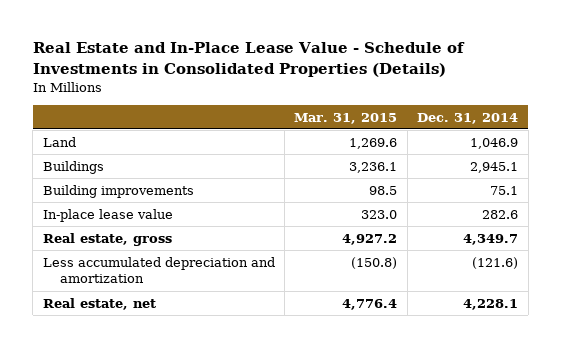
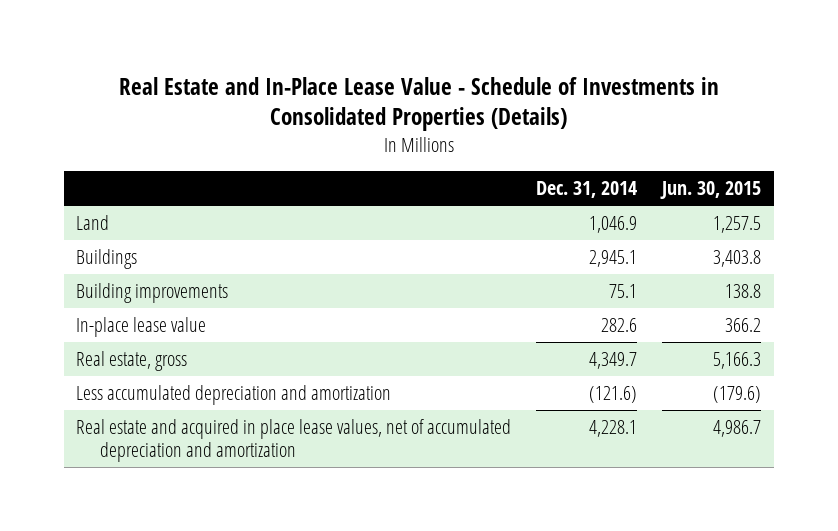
[294,112,398,124] Mar. 31, 2015 -> none
none -> [660,181,762,200] Jun. 30, 2015
[42,297,156,310] Real estate, net -> [76,419,512,462] Real estate and acquired in place lease values, net of accumulated depreciation and amortization

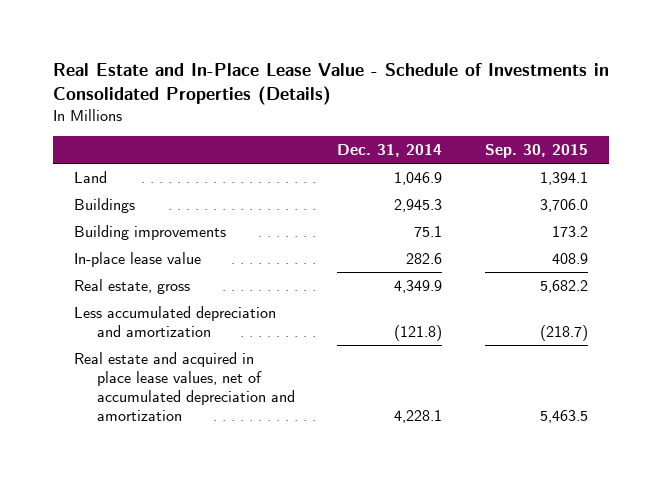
[660,181,762,200] Jun. 30, 2015 -> none
none -> [484,144,588,159] Sep. 30, 2015
[589,250,638,268] 2,945.1 -> [394,198,443,212] 2,945.3
[589,352,638,370] 4,349.7 -> [394,279,443,293] 4,349.9
[589,386,638,404] (121.6) -> [394,324,443,341] (121.8)

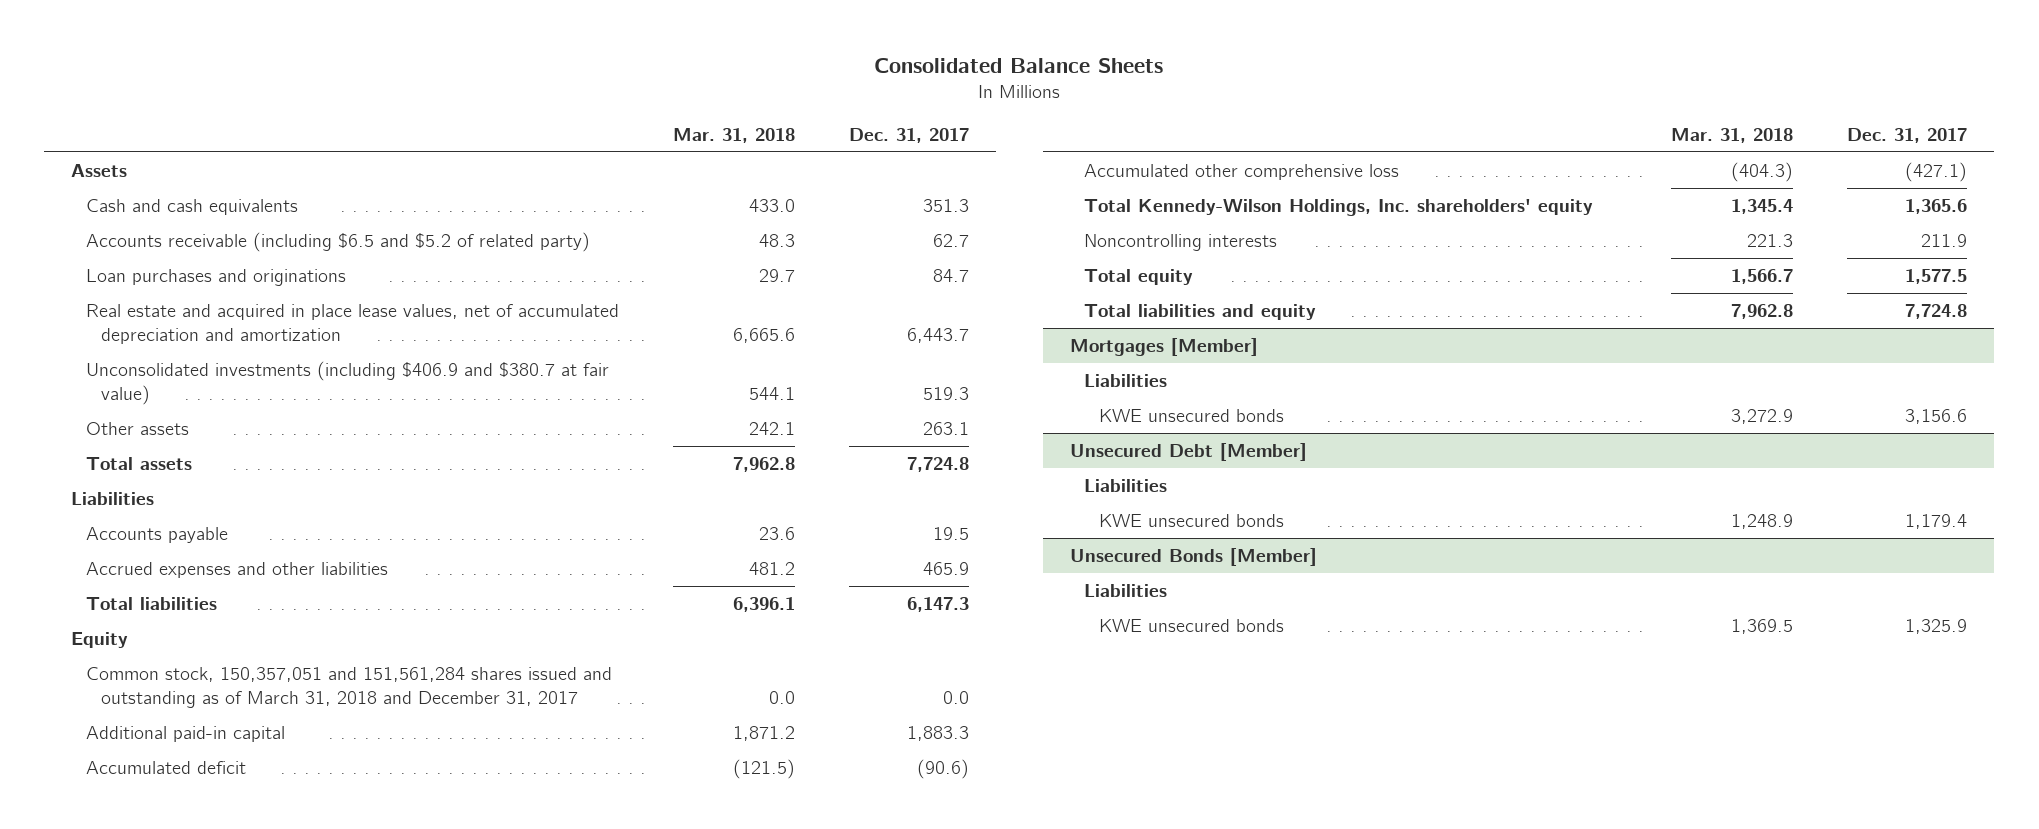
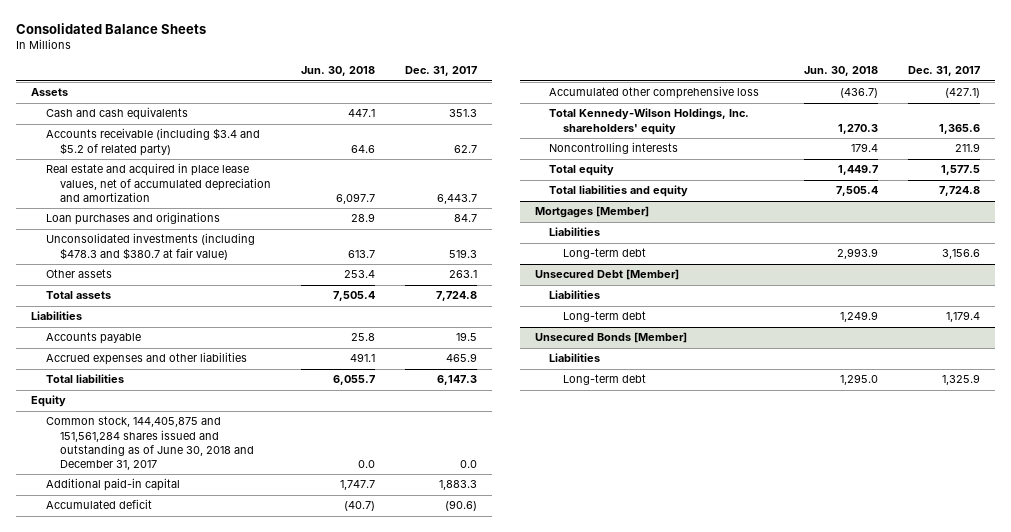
[672,127,795,143] Mar. 31, 2018 -> none
none -> [300,66,375,77] Jun. 30, 2018
[85,231,590,252] Accounts receivable (including $6.5 and $5.2 of related party) -> [45,128,260,156] Accounts receivable (including $3.4 and $5.2 of related party)
[85,268,346,286] Loan purchases and originations -> [45,212,220,226] Loan purchases and originations
[85,360,609,406] Unconsolidated investments (including $406.9 and $380.7 at fair value) -> [45,233,255,260] Unconsolidated investments (including $478.3 and $380.7 at fair value)
[85,666,612,709] Common stock, 150,357,051 and 151,561,284 shares issued and outstanding as of March 31, 2018 and December 31, 2017 -> [45,416,254,470] Common stock, 144,405,875 and 151,561,284 shares issued and outstanding as of June 30, 2018 and December 31, 2017
[1099,408,1285,422] KWE unsecured bonds -> [563,248,647,260] Long-term debt
[1099,513,1285,527] KWE unsecured bonds -> [563,311,647,323] Long-term debt
[1099,618,1285,632] KWE unsecured bonds -> [563,374,647,386] Long-term debt

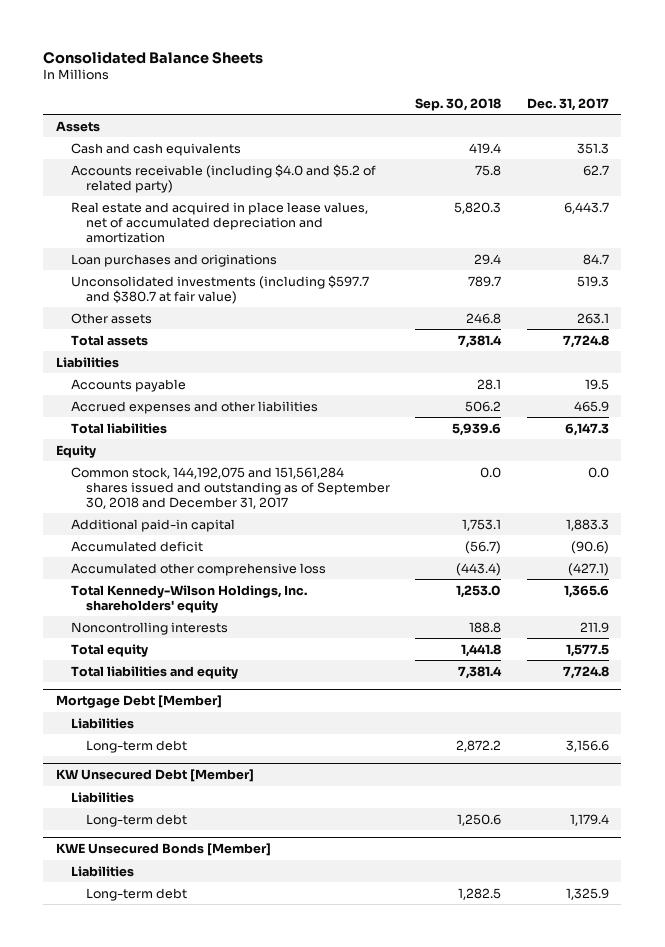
[300,66,375,77] Jun. 30, 2018 -> none
none -> [415,97,502,111] Sep. 30, 2018
[45,128,260,156] Accounts receivable (including $3.4 and $5.2 of related party) -> [70,163,376,193] Accounts receivable (including $4.0 and $5.2 of related party)
[45,233,255,260] Unconsolidated investments (including $478.3 and $380.7 at fair value) -> [70,274,369,304] Unconsolidated investments (including $597.7 and $380.7 at fair value)
[45,416,254,470] Common stock, 144,405,875 and 151,561,284 shares issued and outstanding as of June 30, 2018 and December 31, 2017 -> [70,466,390,509] Common stock, 144,192,075 and 151,561,284 shares issued and outstanding as of September 30, 2018 and December 31, 2017
[534,206,649,219] Mortgages [Member] -> [55,695,222,709] Mortgage Debt [Member]
[534,269,679,281] Unsecured Debt [Member] -> [55,769,254,783] KW Unsecured Debt [Member]
[534,332,687,344] Unsecured Bonds [Member] -> [55,843,271,857] KWE Unsecured Bonds [Member]

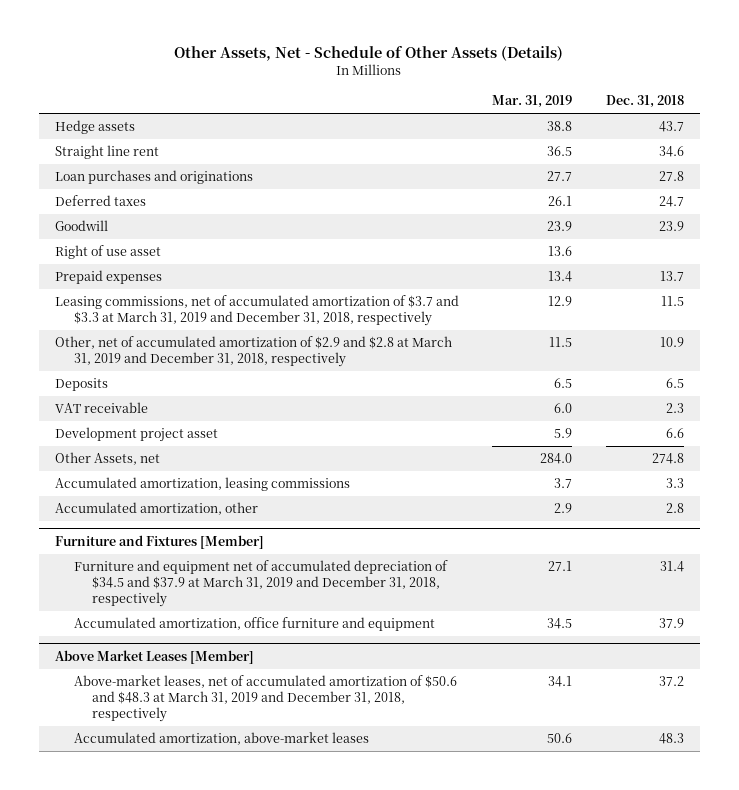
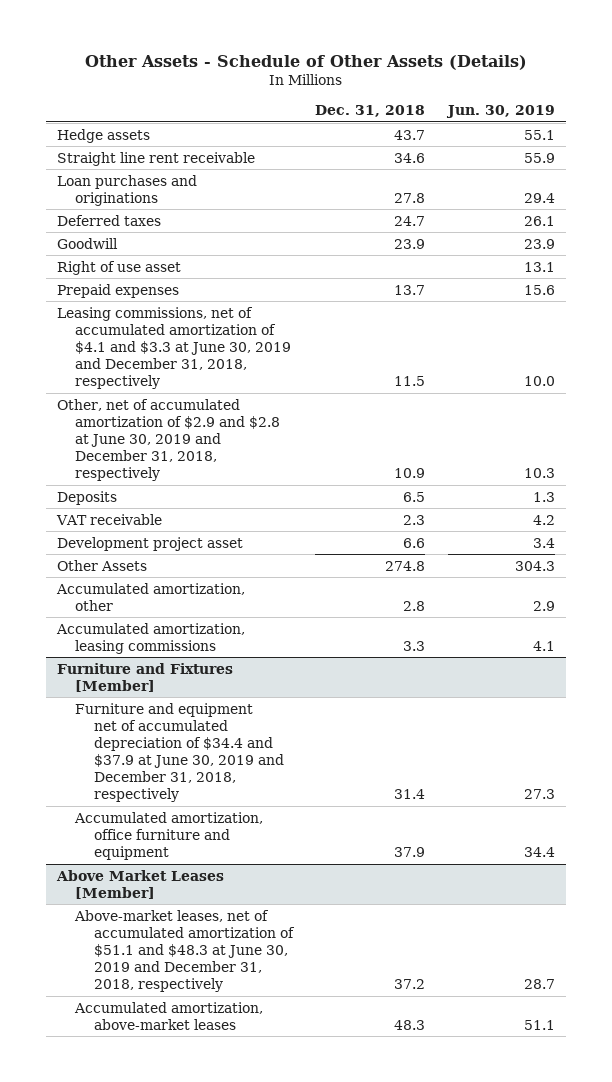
[174,46,564,62] Other Assets, Net - Schedule of Other Assets (Details) -> [84,54,527,70] Other Assets - Schedule of Other Assets (Details)
[492,95,573,109] Mar. 31, 2019 -> none
none -> [445,105,555,119] Jun. 30, 2019
[55,145,160,160] Straight line rent -> [56,151,255,166] Straight line rent receivable
[55,295,460,326] Leasing commissions, net of accumulated amortization of $3.7 and $3.3 at March 31, 2019 and December 31, 2018, respectively -> [56,306,292,390] Leasing commissions, net of accumulated amortization of $4.1 and $3.3 at June 30, 2019 and December 31, 2018, respectively
[55,336,453,367] Other, net of accumulated amortization of $2.9 and $2.8 at March 31, 2019 and December 31, 2018, respectively -> [56,398,281,482] Other, net of accumulated amortization of $2.9 and $2.8 at June 30, 2019 and December 31, 2018, respectively
[55,452,161,466] Other Assets, net -> [56,559,147,571] Other Assets
[55,477,351,492] Accumulated amortization, leasing commissions -> [55,622,245,654] Accumulated amortization, leasing commissions
[73,560,448,607] Furniture and equipment net of accumulated depreciation of $34.5 and $37.9 at March 31, 2019 and December 31, 2018, respectively -> [75,702,284,803] Furniture and equipment net of accumulated depreciation of $34.4 and $37.9 at June 30, 2019 and December 31, 2018, respectively
[73,675,457,722] Above-market leases, net of accumulated amortization of $50.6 and $48.3 at March 31, 2019 and December 31, 2018, respectively -> [74,909,295,993] Above-market leases, net of accumulated amortization of $51.1 and $48.3 at June 30, 2019 and December 31, 2018, respectively

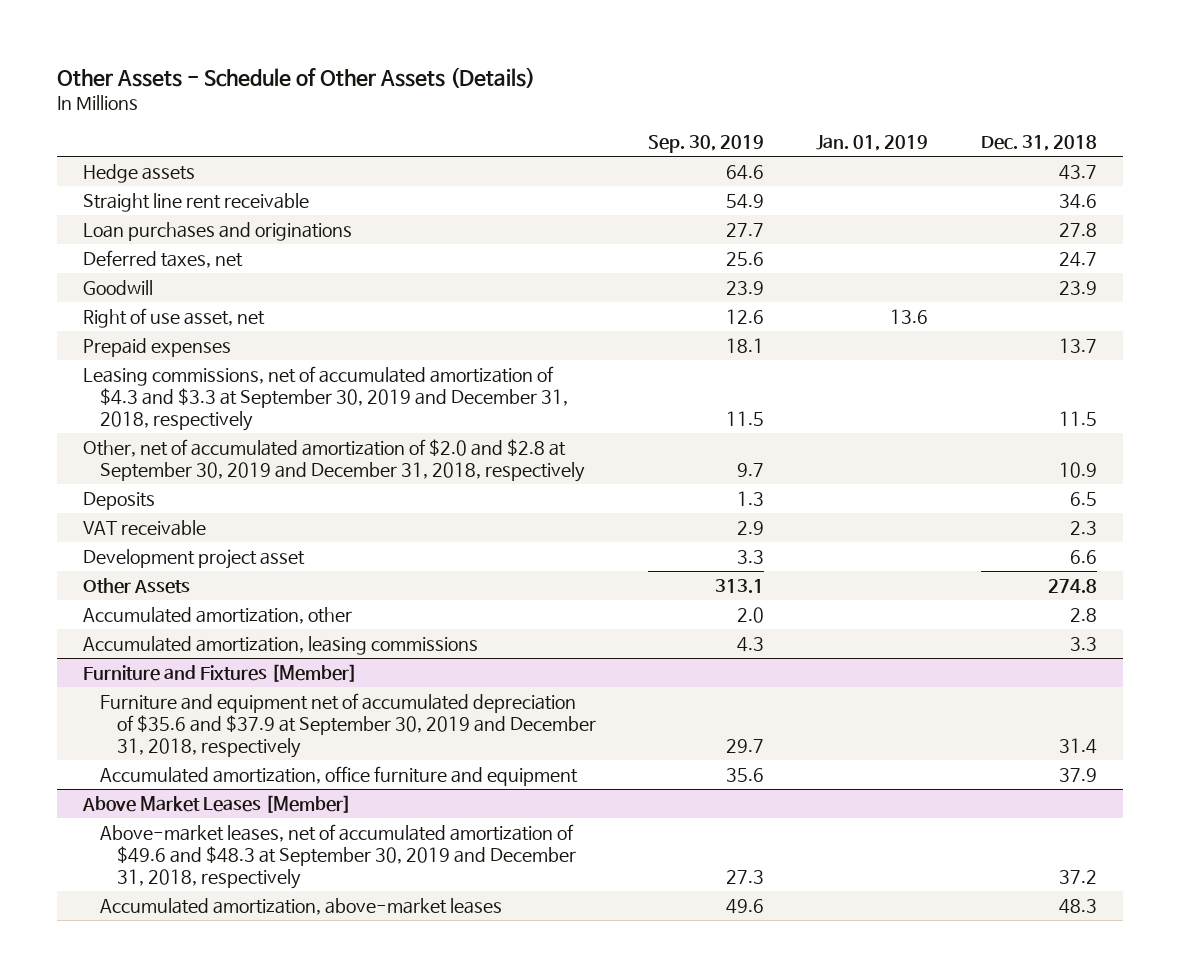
[445,105,555,119] Jun. 30, 2019 -> none
none -> [647,135,764,154] Sep. 30, 2019
none -> [816,135,929,152] Jan. 01, 2019
[56,214,161,226] Deferred taxes -> [83,250,244,269] Deferred taxes, net
[56,260,181,275] Right of use asset -> [83,308,266,329] Right of use asset, net
[56,306,292,390] Leasing commissions, net of accumulated amortization of $4.1 and $3.3 at June 30, 2019 and December 31, 2018, respectively -> [83,366,568,432] Leasing commissions, net of accumulated amortization of $4.3 and $3.3 at September 30, 2019 and December 31, 2018, respectively
[56,398,281,482] Other, net of accumulated amortization of $2.9 and $2.8 at June 30, 2019 and December 31, 2018, respectively -> [83,439,585,483] Other, net of accumulated amortization of $2.0 and $2.8 at September 30, 2019 and December 31, 2018, respectively
[75,702,284,803] Furniture and equipment net of accumulated depreciation of $34.4 and $37.9 at June 30, 2019 and December 31, 2018, respectively -> [99,693,596,759] Furniture and equipment net of accumulated depreciation of $35.6 and $37.9 at September 30, 2019 and December 31, 2018, respectively
[74,909,295,993] Above-market leases, net of accumulated amortization of $51.1 and $48.3 at June 30, 2019 and December 31, 2018, respectively -> [99,824,576,890] Above-market leases, net of accumulated amortization of $49.6 and $48.3 at September 30, 2019 and December 31, 2018, respectively

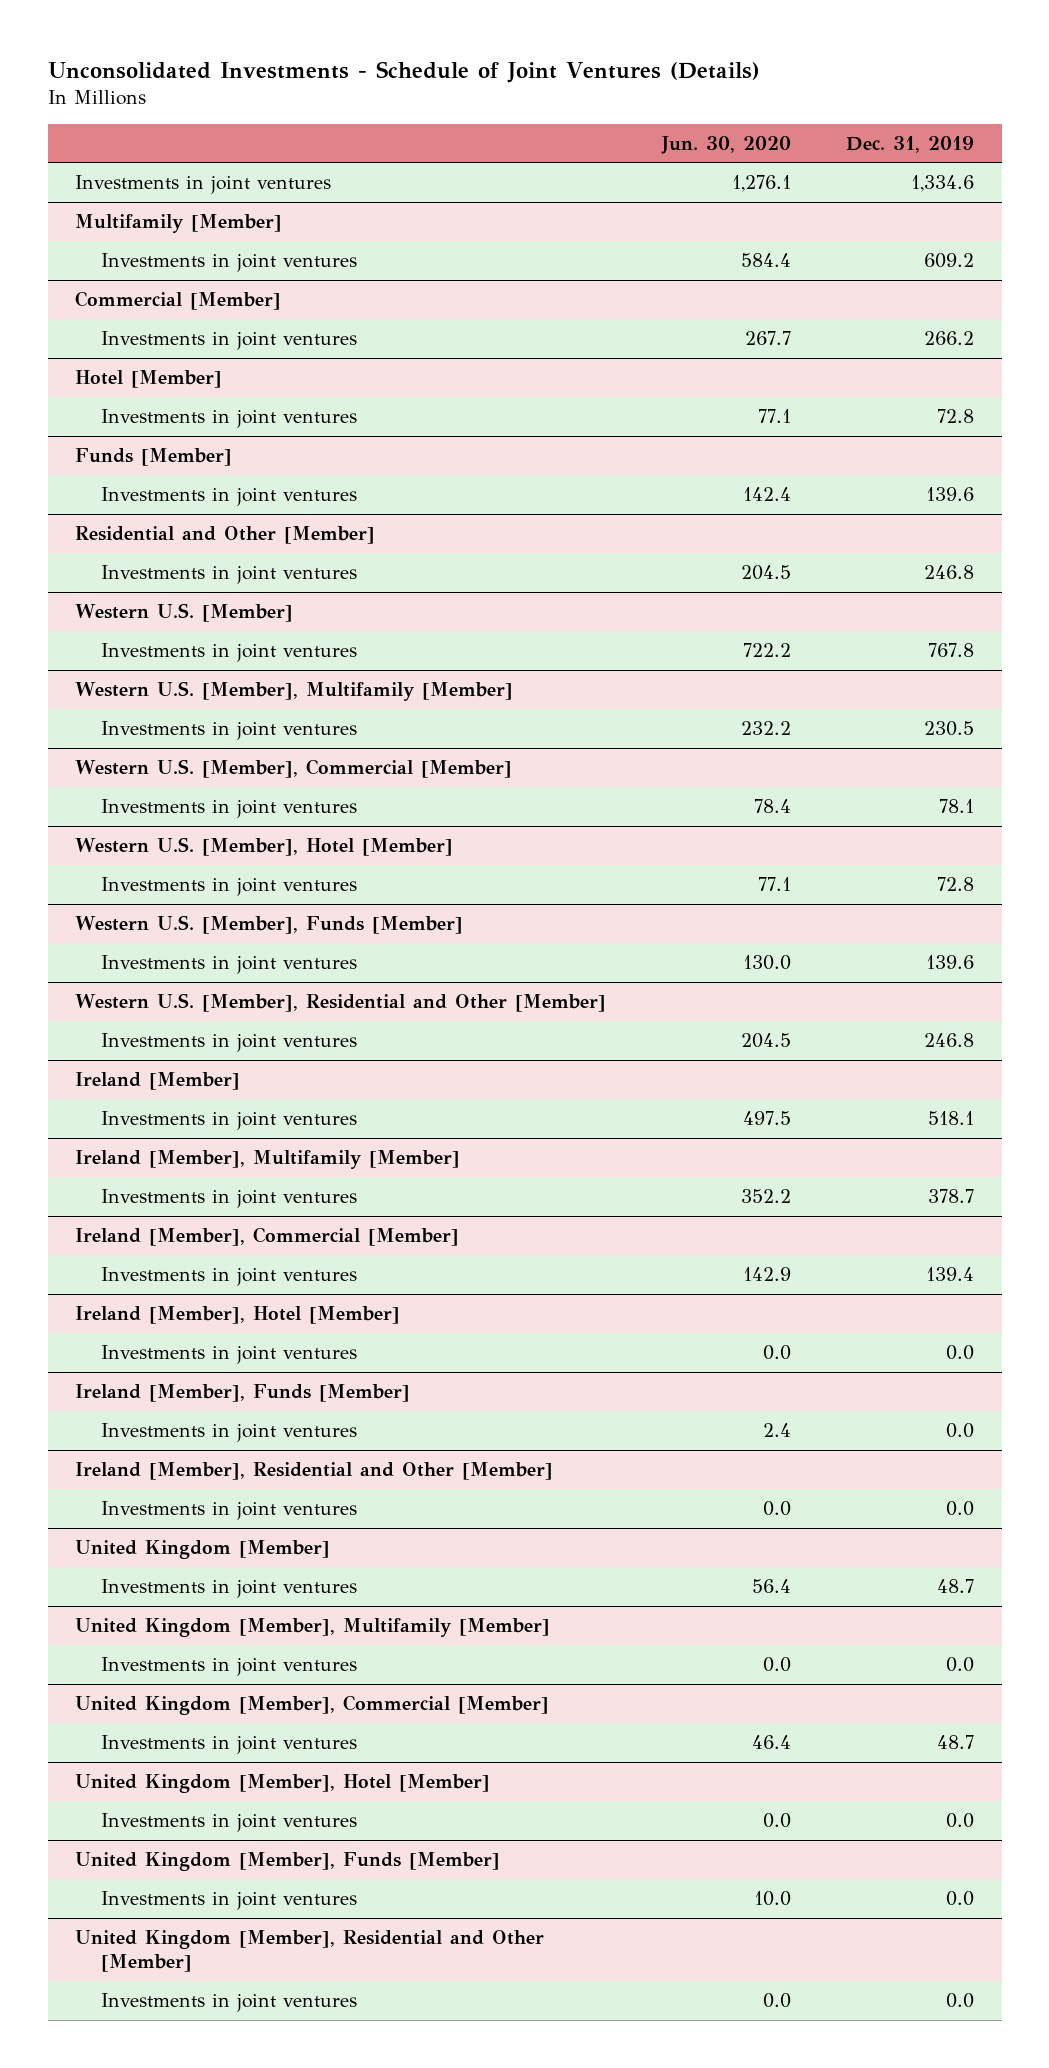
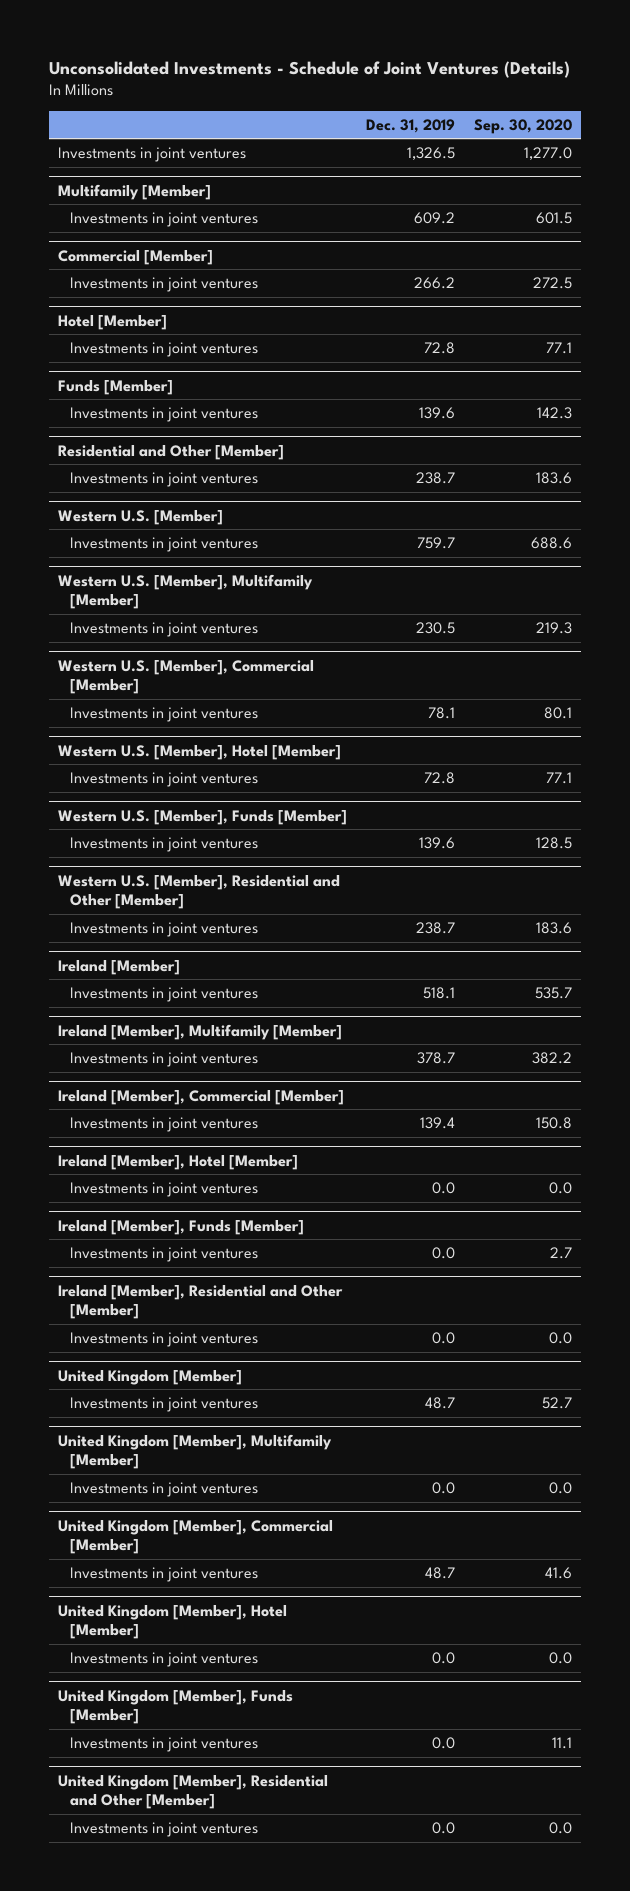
[660,135,791,154] Jun. 30, 2020 -> none
none -> [473,118,572,134] Sep. 30, 2020
[911,174,975,192] 1,334.6 -> [407,147,456,161] 1,326.5
[924,564,975,579] 246.8 -> [416,472,456,485] 238.7
[928,642,975,657] 767.8 -> [417,537,456,550] 759.7
[924,1032,975,1047] 246.8 -> [416,922,456,935] 238.7

